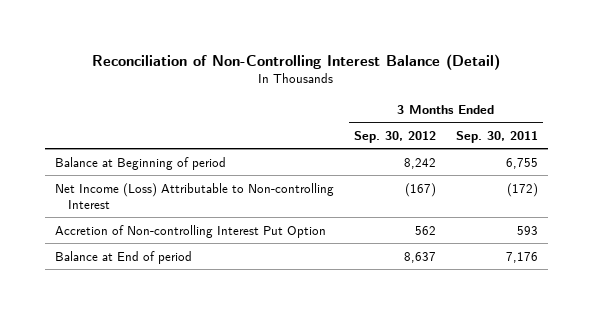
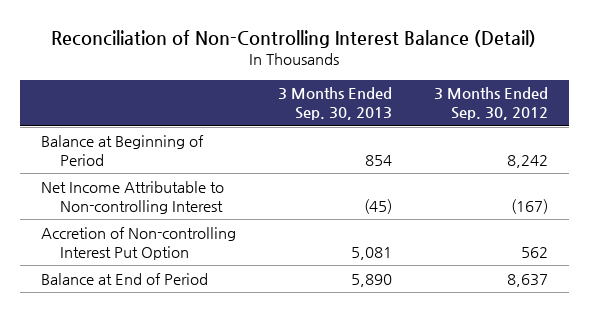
[455,130,538,143] Sep. 30, 2011 -> none
none -> [277,87,392,121] 3 Months Ended Sep. 30, 2013
[54,156,226,170] Balance at Beginning of period -> [41,134,205,166] Balance at Beginning of Period
[54,182,334,210] Net Income (Loss) Attributable to Non-controlling Interest -> [41,180,225,214] Net Income Attributable to Non-controlling Interest
[54,250,192,264] Balance at End of period -> [41,272,209,285] Balance at End of Period

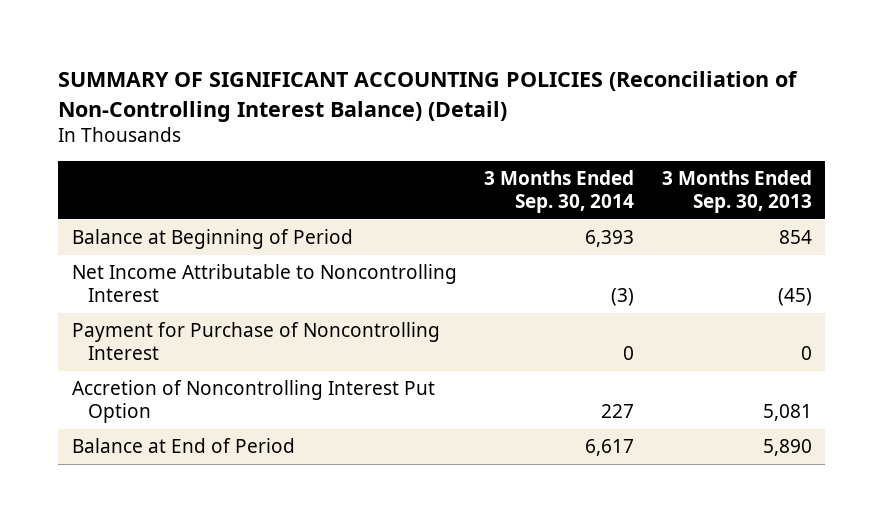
[51,29,537,48] Reconciliation of Non-Controlling Interest Balance (Detail) -> [58,71,799,122] SUMMARY OF SIGNIFICANT ACCOUNTING POLICIES (Reconciliation of Non-Controlling Interest Balance) (Detail)
[433,87,548,121] 3 Months Ended Sep. 30, 2012 -> none
none -> [484,170,635,214] 3 Months Ended Sep. 30, 2014
[41,180,225,214] Net Income Attributable to Non-controlling Interest -> [71,264,457,302] Net Income Attributable to Noncontrolling Interest
none -> [71,322,440,360] Payment for Purchase of Noncontrolling Interest
[41,226,237,260] Accretion of Non-controlling Interest Put Option -> [71,380,435,423] Accretion of Noncontrolling Interest Put Option

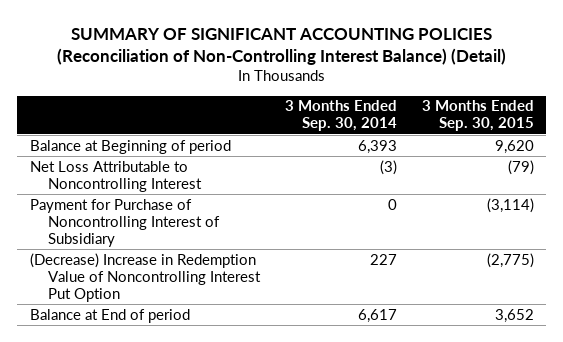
[661,170,812,214] 3 Months Ended Sep. 30, 2013 -> none
none -> [421,100,534,132] 3 Months Ended Sep. 30, 2015
[71,229,353,250] Balance at Beginning of Period -> [29,139,231,154] Balance at Beginning of period
[71,264,457,302] Net Income Attributable to Noncontrolling Interest -> [29,160,202,192] Net Loss Attributable to Noncontrolling Interest
[71,322,440,360] Payment for Purchase of Noncontrolling Interest -> [29,198,220,247] Payment for Purchase of Noncontrolling Interest of Subsidiary
[71,380,435,423] Accretion of Noncontrolling Interest Put Option -> [29,252,261,302] (Decrease) Increase in Redemption Value of Noncontrolling Interest Put Option
[71,438,295,454] Balance at End of Period -> [29,308,190,323] Balance at End of period

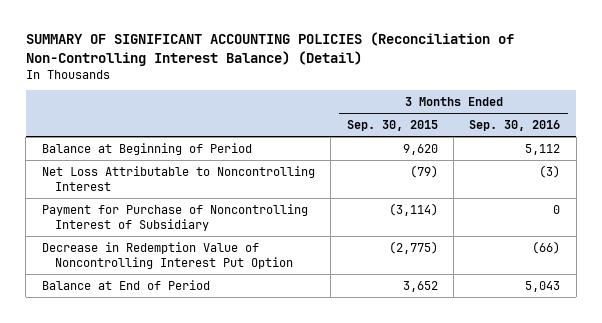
[284,100,397,132] 3 Months Ended Sep. 30, 2014 -> none
none -> [469,119,561,131] Sep. 30, 2016
[29,139,231,154] Balance at Beginning of period -> [41,142,252,155] Balance at Beginning of Period
[29,252,261,302] (Decrease) Increase in Redemption Value of Noncontrolling Interest Put Option -> [41,241,293,270] Decrease in Redemption Value of Noncontrolling Interest Put Option
[29,308,190,323] Balance at End of period -> [41,279,210,290] Balance at End of Period

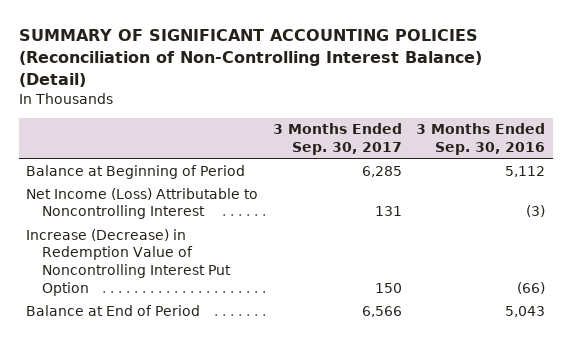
[346,119,438,131] Sep. 30, 2015 -> none
none -> [272,123,402,156] 3 Months Ended Sep. 30, 2017
[41,203,308,232] Payment for Purchase of Noncontrolling Interest of Subsidiary -> none
[41,165,315,192] Net Loss Attributable to Noncontrolling Interest -> [26,187,259,220] Net Income (Loss) Attributable to Noncontrolling Interest
[41,241,293,270] Decrease in Redemption Value of Noncontrolling Interest Put Option -> [26,228,232,296] Increase (Decrease) in Redemption Value of Noncontrolling Interest Put Option

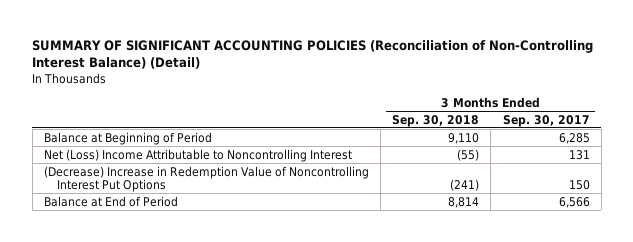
[416,123,546,156] 3 Months Ended Sep. 30, 2016 -> none
none -> [392,114,480,127] Sep. 30, 2018
[26,187,259,220] Net Income (Loss) Attributable to Noncontrolling Interest -> [43,148,352,162] Net (Loss) Income Attributable to Noncontrolling Interest
[26,228,232,296] Increase (Decrease) in Redemption Value of Noncontrolling Interest Put Option -> [43,165,369,192] (Decrease) Increase in Redemption Value of Noncontrolling Interest Put Options

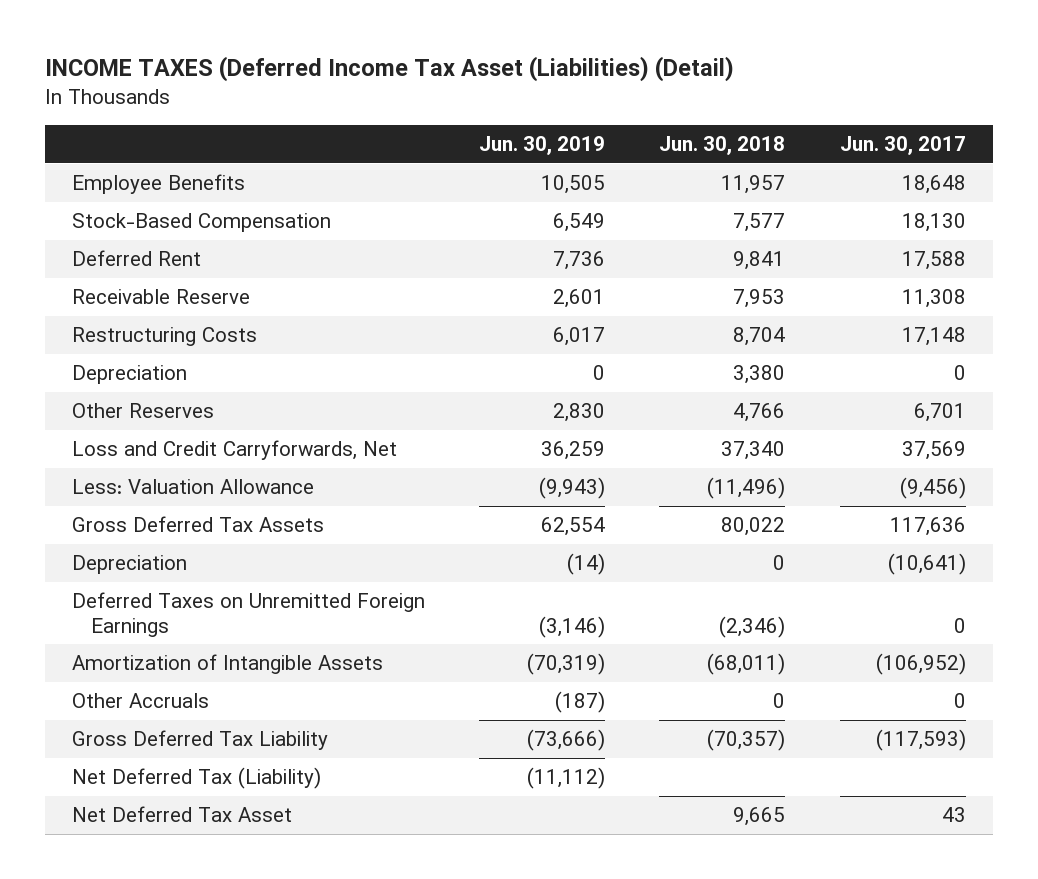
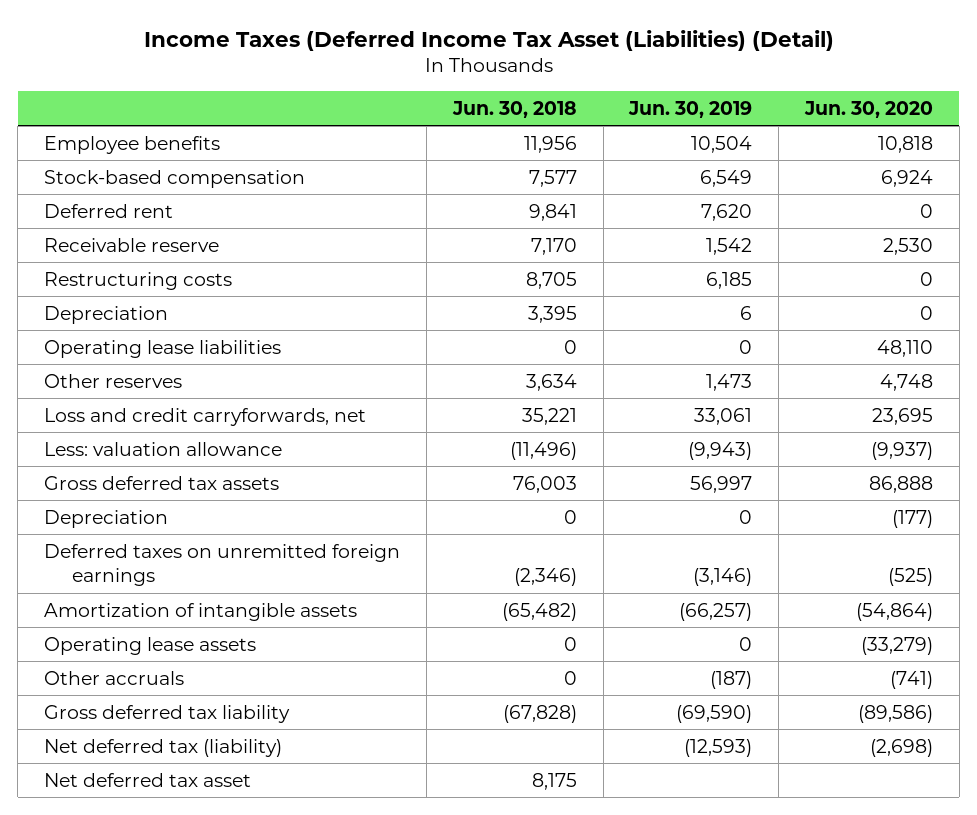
[44,56,734,83] INCOME TAXES (Deferred Income Tax Asset (Liabilities) (Detail) -> [143,29,834,51] Income Taxes (Deferred Income Tax Asset (Liabilities) (Detail)
[839,136,966,156] Jun. 30, 2017 -> none
none -> [804,100,934,118] Jun. 30, 2020
[71,174,245,195] Employee Benefits -> [44,135,221,154] Employee benefits
[541,175,606,195] 10,505 -> [691,135,753,153] 10,504
[721,175,786,195] 11,957 -> [523,135,577,153] 11,956
[71,213,331,233] Stock-Based Compensation -> [44,169,306,188] Stock-based compensation
[71,250,201,267] Deferred Rent -> [44,203,174,218] Deferred rent
[553,251,606,271] 7,736 -> [701,203,753,221] 7,620
[71,289,250,305] Receivable Reserve -> [44,237,220,252] Receivable reserve
[553,289,606,309] 2,601 -> [706,237,753,255] 1,542
[733,289,786,309] 7,953 -> [530,237,577,255] 7,170
[71,327,257,347] Restructuring Costs -> [44,271,233,290] Restructuring costs
[553,327,606,347] 6,017 -> [706,271,753,289] 6,185
[733,327,786,347] 8,704 -> [525,271,577,289] 8,705
[593,365,606,381] 0 -> [740,305,753,320] 6
[733,365,786,385] 3,380 -> [527,305,577,323] 3,395
none -> [44,339,282,358] Operating lease liabilities
[71,403,214,419] Other Reserves -> [44,373,183,388] Other reserves
[553,403,606,423] 2,830 -> [706,373,753,391] 1,473
[733,403,786,423] 4,766 -> [525,373,577,391] 3,634
[71,440,397,461] Loss and Credit Carryforwards, Net -> [44,407,367,426] Loss and credit carryforwards, net
[541,441,606,461] 36,259 -> [694,407,753,425] 33,061
[721,441,786,461] 37,340 -> [521,407,577,425] 35,221
[71,479,314,495] Less: Valuation Allowance -> [44,441,283,456] Less: valuation allowance
[71,516,324,533] Gross Deferred Tax Assets -> [44,475,280,490] Gross deferred tax assets
[541,517,606,537] 62,554 -> [690,475,753,493] 56,997
[721,517,786,537] 80,022 -> [512,475,577,493] 76,003
[567,553,606,576] (14) -> [739,509,753,524] 0
[71,592,425,637] Deferred Taxes on Unremitted Foreign Earnings -> [44,543,401,587] Deferred taxes on unremitted foreign earnings
[71,654,383,675] Amortization of Intangible Assets -> [44,602,358,621] Amortization of intangible assets
[527,653,606,676] (70,319) -> [679,602,753,621] (66,257)
[707,653,786,676] (68,011) -> [501,602,577,621] (65,482)
none -> [44,636,257,655] Operating lease assets
[71,693,209,709] Other Accruals -> [44,670,185,685] Other accruals
[71,730,328,751] Gross Deferred Tax Liability -> [44,704,291,723] Gross deferred tax liability
[527,729,606,752] (73,666) -> [676,704,753,723] (69,590)
[707,729,786,752] (70,357) -> [502,704,577,723] (67,828)
[71,767,321,790] Net Deferred Tax (Liability) -> [44,738,283,757] Net deferred tax (liability)
[527,767,606,790] (11,112) -> [684,738,753,757] (12,593)
[71,806,292,823] Net Deferred Tax Asset -> [44,772,252,787] Net deferred tax asset
[733,807,786,827] 9,665 -> [531,772,577,790] 8,175

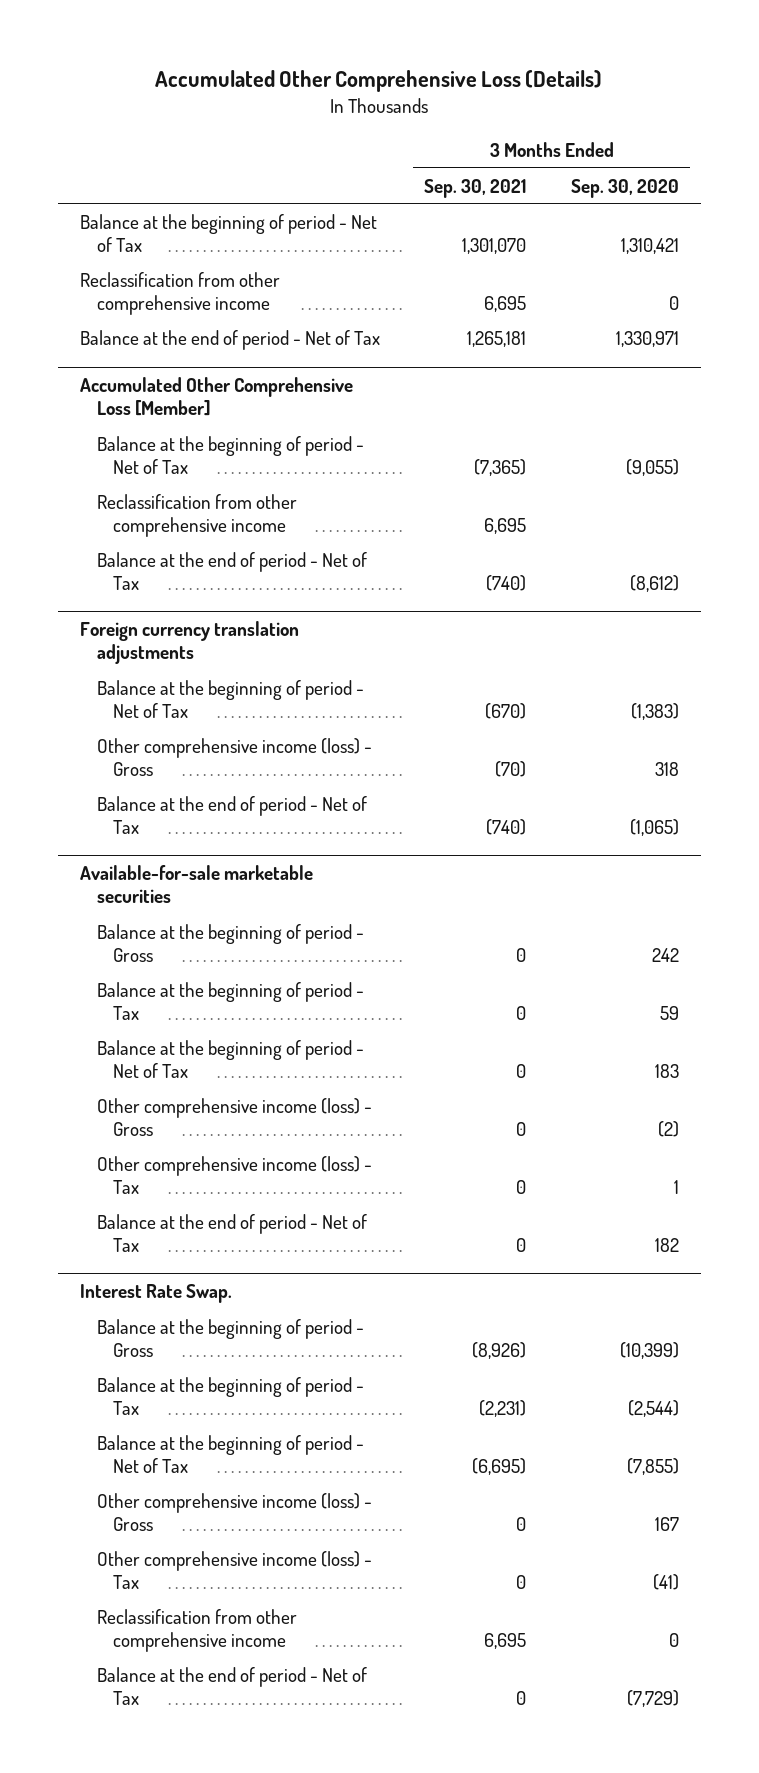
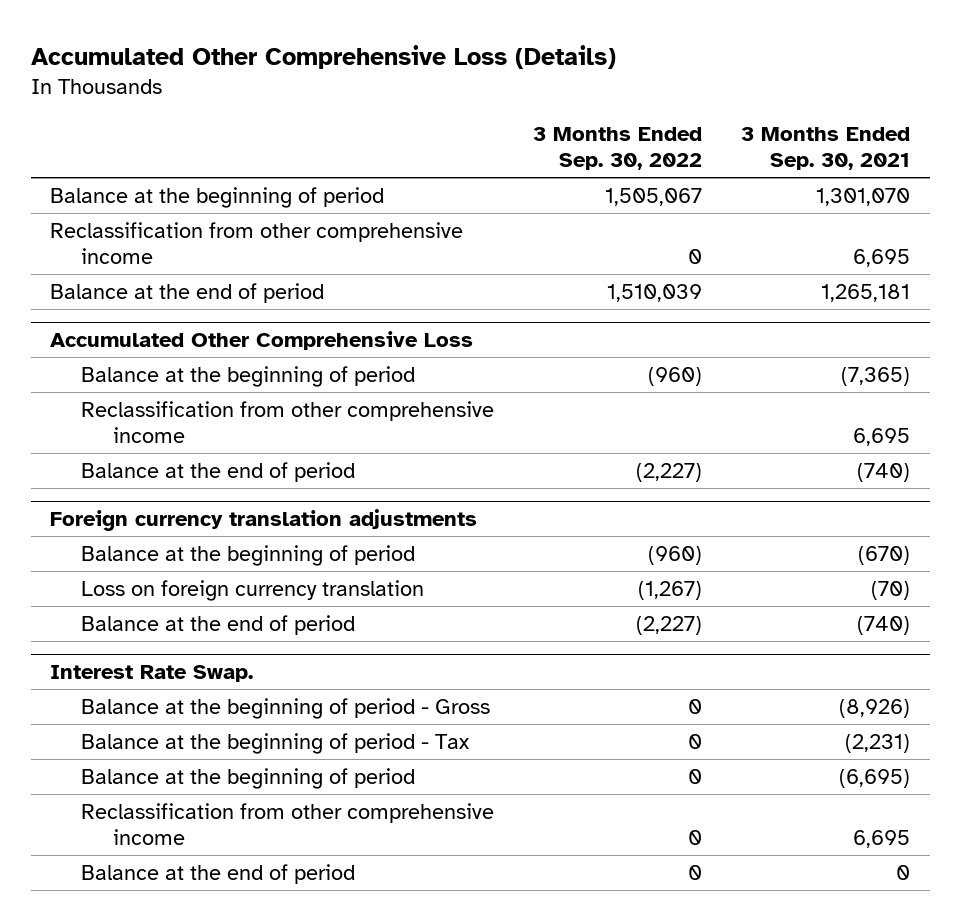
[570,178,679,198] Sep. 30, 2020 -> none
none -> [533,126,703,171] 3 Months Ended Sep. 30, 2022
[79,213,377,252] Balance at the beginning of period - Net of Tax -> [50,186,385,208] Balance at the beginning of period
[79,329,380,350] Balance at the end of period - Net of Tax -> [50,282,325,303] Balance at the end of period
[79,377,353,417] Accumulated Other Comprehensive Loss [Member] -> [50,330,474,350] Accumulated Other Comprehensive Loss
[96,435,364,474] Balance at the beginning of period - Net of Tax -> [81,365,416,387] Balance at the beginning of period
[96,551,367,590] Balance at the end of period - Net of Tax -> [81,461,356,482] Balance at the end of period
[79,865,313,904] Available-for-sale marketable securities -> none
[96,923,364,962] Balance at the beginning of period - Gross -> none
[96,981,364,1020] Balance at the beginning of period - Tax -> none
[96,1039,364,1078] Balance at the beginning of period - Net of Tax -> none
[96,1097,372,1136] Other comprehensive income (loss) - Gross -> none
[96,1155,372,1194] Other comprehensive income (loss) - Tax -> none
[96,1213,367,1252] Balance at the end of period - Net of Tax -> none
[96,679,364,718] Balance at the beginning of period - Net of Tax -> [81,544,416,566] Balance at the beginning of period
[96,737,372,776] Other comprehensive income (loss) - Gross -> [81,579,425,601] Loss on foreign currency translation
[96,795,367,834] Balance at the end of period - Net of Tax -> [81,614,356,635] Balance at the end of period
[96,1492,372,1531] Other comprehensive income (loss) - Gross -> none
[96,1550,372,1589] Other comprehensive income (loss) - Tax -> none
[96,1434,364,1473] Balance at the beginning of period - Net of Tax -> [81,767,416,789] Balance at the beginning of period
[96,1666,367,1705] Balance at the end of period - Net of Tax -> [81,863,356,884] Balance at the end of period

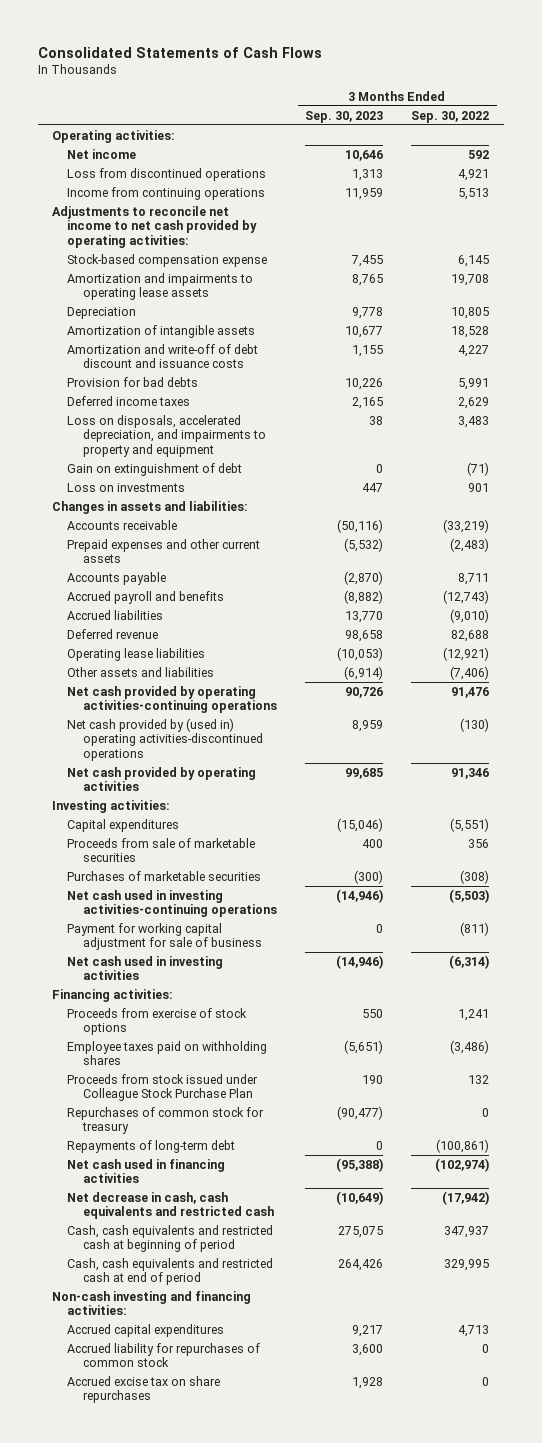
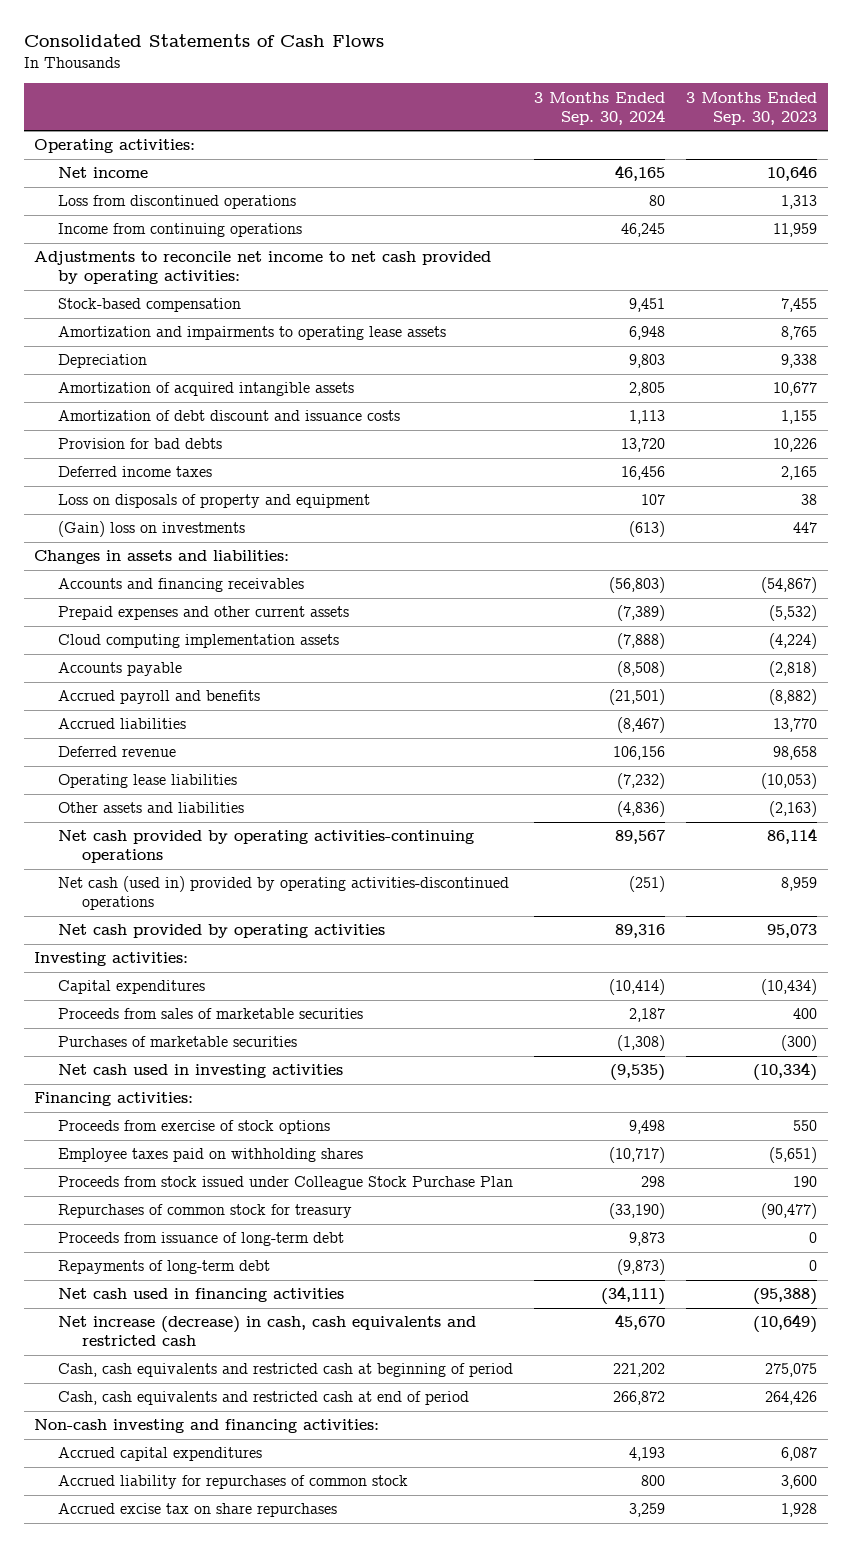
[411,110,490,123] Sep. 30, 2022 -> none
none -> [534,91,666,125] 3 Months Ended Sep. 30, 2024
[67,253,268,267] Stock-based compensation expense -> [58,298,242,313] Stock-based compensation
[352,306,384,319] 9,778 -> [781,354,818,369] 9,338
[67,324,256,338] Amortization of intangible assets -> [58,382,355,397] Amortization of acquired intangible assets
[67,343,259,369] Amortization and write-off of debt discount and issuance costs -> [58,410,401,422] Amortization of debt discount and issuance costs
[67,462,243,476] Gain on extinguishment of debt -> none
[67,414,266,457] Loss on disposals, accelerated depreciation, and impairments to property and equipment -> [58,494,371,509] Loss on disposals of property and equipment
[67,482,186,492] Loss on investments -> [58,521,246,538] (Gain) loss on investments
[67,519,178,530] Accounts receivable -> [58,578,305,593] Accounts and financing receivables
[337,518,384,533] (50,116) -> [761,577,818,594] (54,867)
none -> [58,634,340,649] Cloud computing implementation assets
[344,570,384,585] (2,870) -> [769,661,818,678] (2,818)
[344,665,384,680] (6,914) -> [769,801,818,818] (2,163)
[345,686,384,698] 90,726 -> [767,828,818,845] 86,114
[67,717,263,761] Net cash provided by (used in) operating activities-discontinued operations -> [58,876,510,911] Net cash (used in) provided by operating activities-discontinued operations
[345,767,384,779] 99,685 -> [767,924,818,939] 95,073
[337,817,384,832] (15,046) -> [761,979,818,996] (10,434)
[67,837,256,863] Proceeds from sale of marketable securities -> [58,1008,364,1020] Proceeds from sales of marketable securities
[67,889,277,918] Net cash used in investing activities-continuing operations -> none
[67,922,262,951] Payment for working capital adjustment for sale of business -> none
[336,954,384,969] (14,946) -> [753,1062,818,1082] (10,334)
none -> [58,1232,345,1247] Proceeds from issuance of long-term debt
[67,1191,274,1220] Net decrease in cash, cash equivalents and restricted cash -> [58,1316,477,1347] Net increase (decrease) in cash, cash equivalents and restricted cash
[352,1324,384,1337] 9,217 -> [781,1447,818,1462] 6,087

